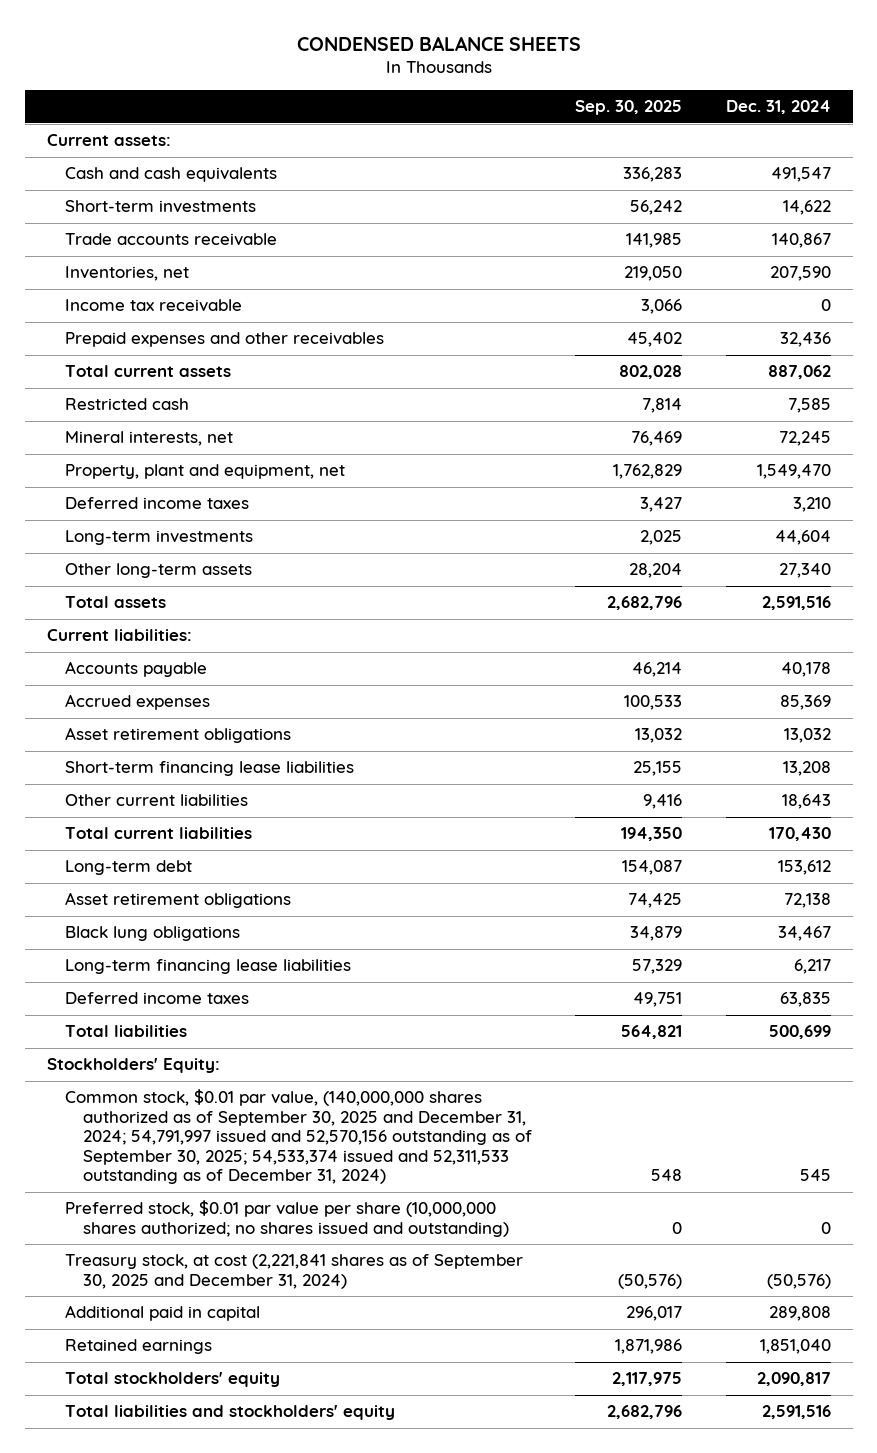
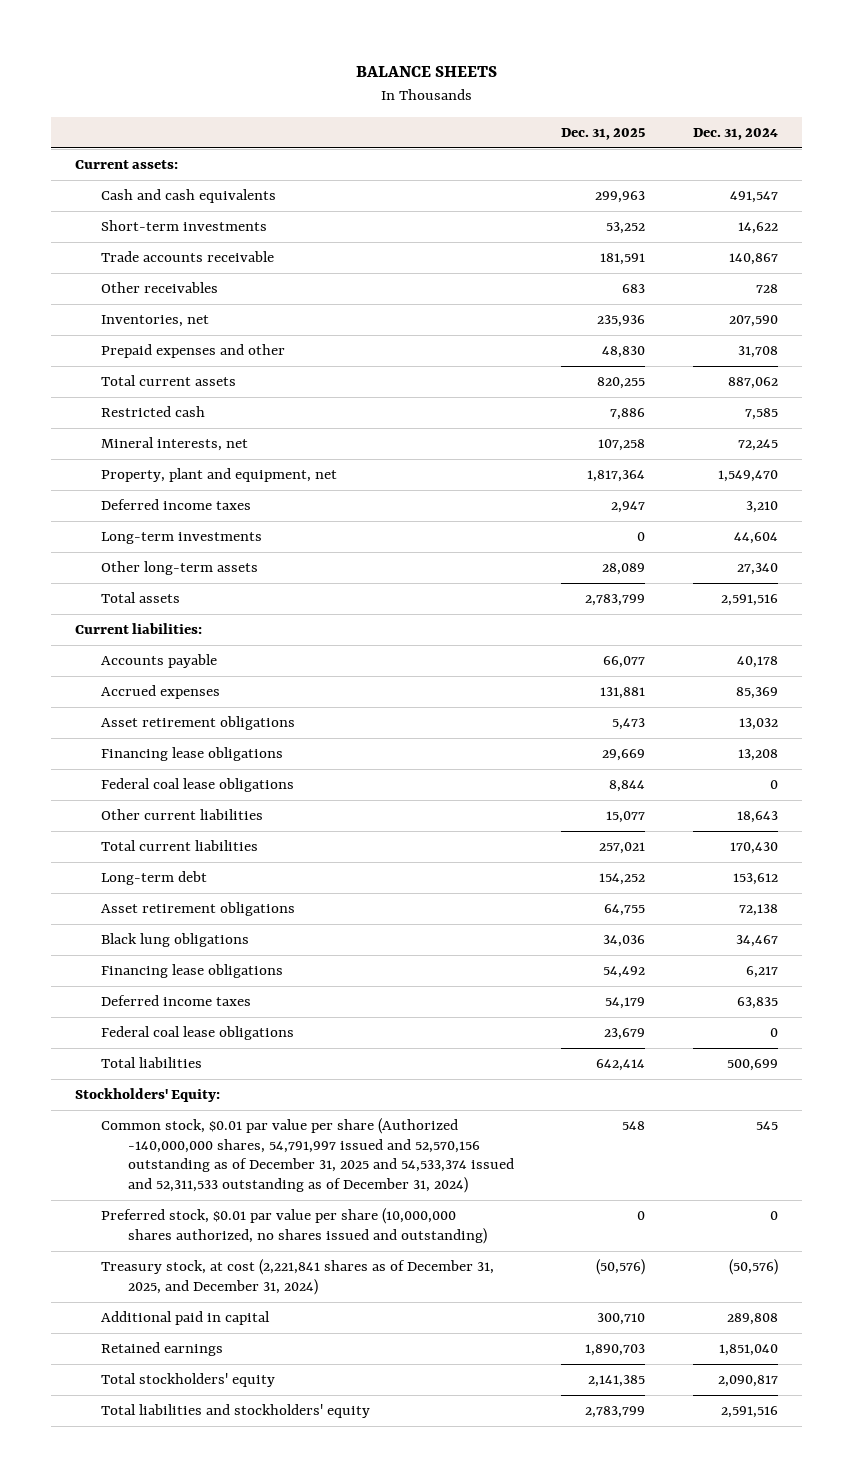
[296,35,581,51] CONDENSED BALANCE SHEETS -> [355,66,497,78] BALANCE SHEETS
[575,100,683,116] Sep. 30, 2025 -> none
none -> [561,128,646,141] Dec. 31, 2025
none -> [101,282,219,294] Other receivables
[64,299,242,313] Income tax receivable -> none
[64,332,384,348] Prepaid expenses and other receivables -> [101,344,286,359] Prepaid expenses and other
[779,332,831,348] 32,436 -> [738,346,779,359] 31,708
[64,761,354,777] Short-term financing lease liabilities -> [101,747,284,762] Financing lease obligations
none -> [101,778,295,793] Federal coal lease obligations
[64,959,351,975] Long-term financing lease liabilities -> [101,964,284,979] Financing lease obligations
none -> [101,1026,295,1041] Federal coal lease obligations
[64,1089,532,1185] Common stock, $0.01 par value, (140,000,000 shares authorized as of September 30, 2025 and December 31, 2024; 54,791,997 issued and 52,570,156 outstanding as of September 30, 2025; 54,533,374 issued and 52,311,533 outstanding as of December 31, 2024) -> [101,1118,514,1193] Common stock, $0.01 par value per share (Authorized -140,000,000 shares, 54,791,997 issued and 52,570,156 outstanding as of December 31, 2025 and 54,533,374 issued and 52,311,533 outstanding as of December 31, 2024)
[64,1200,509,1237] Preferred stock, $0.01 par value per share (10,000,000 shares authorized; no shares issued and outstanding) -> [101,1208,487,1244] Preferred stock, $0.01 par value per share (10,000,000 shares authorized, no shares issued and outstanding)
[64,1254,523,1289] Treasury stock, at cost (2,221,841 shares as of September 30, 2025 and December 31, 2024) -> [101,1259,495,1295] Treasury stock, at cost (2,221,841 shares as of December 31, 2025, and December 31, 2024)

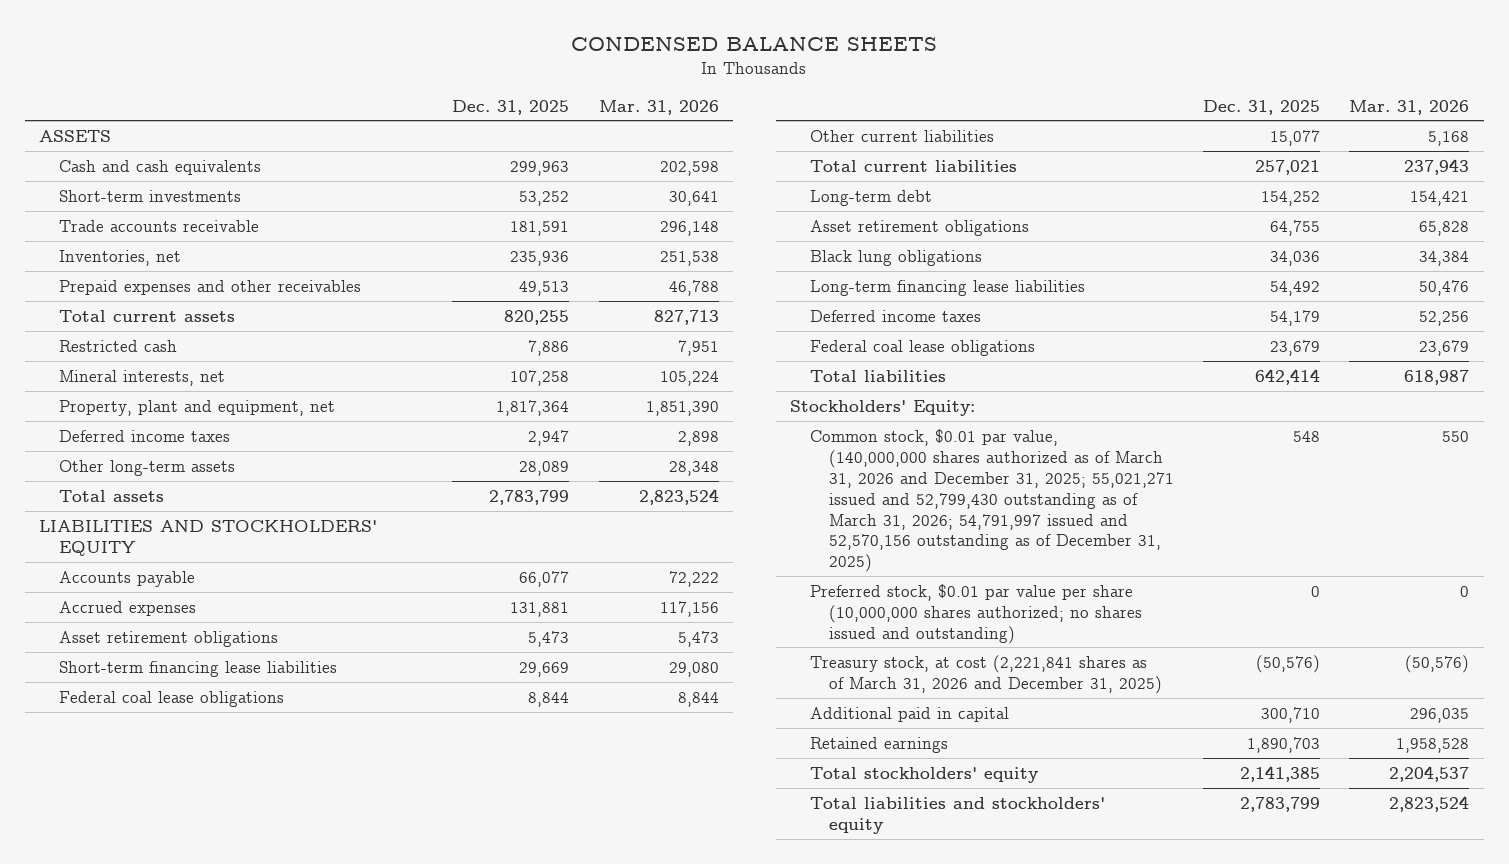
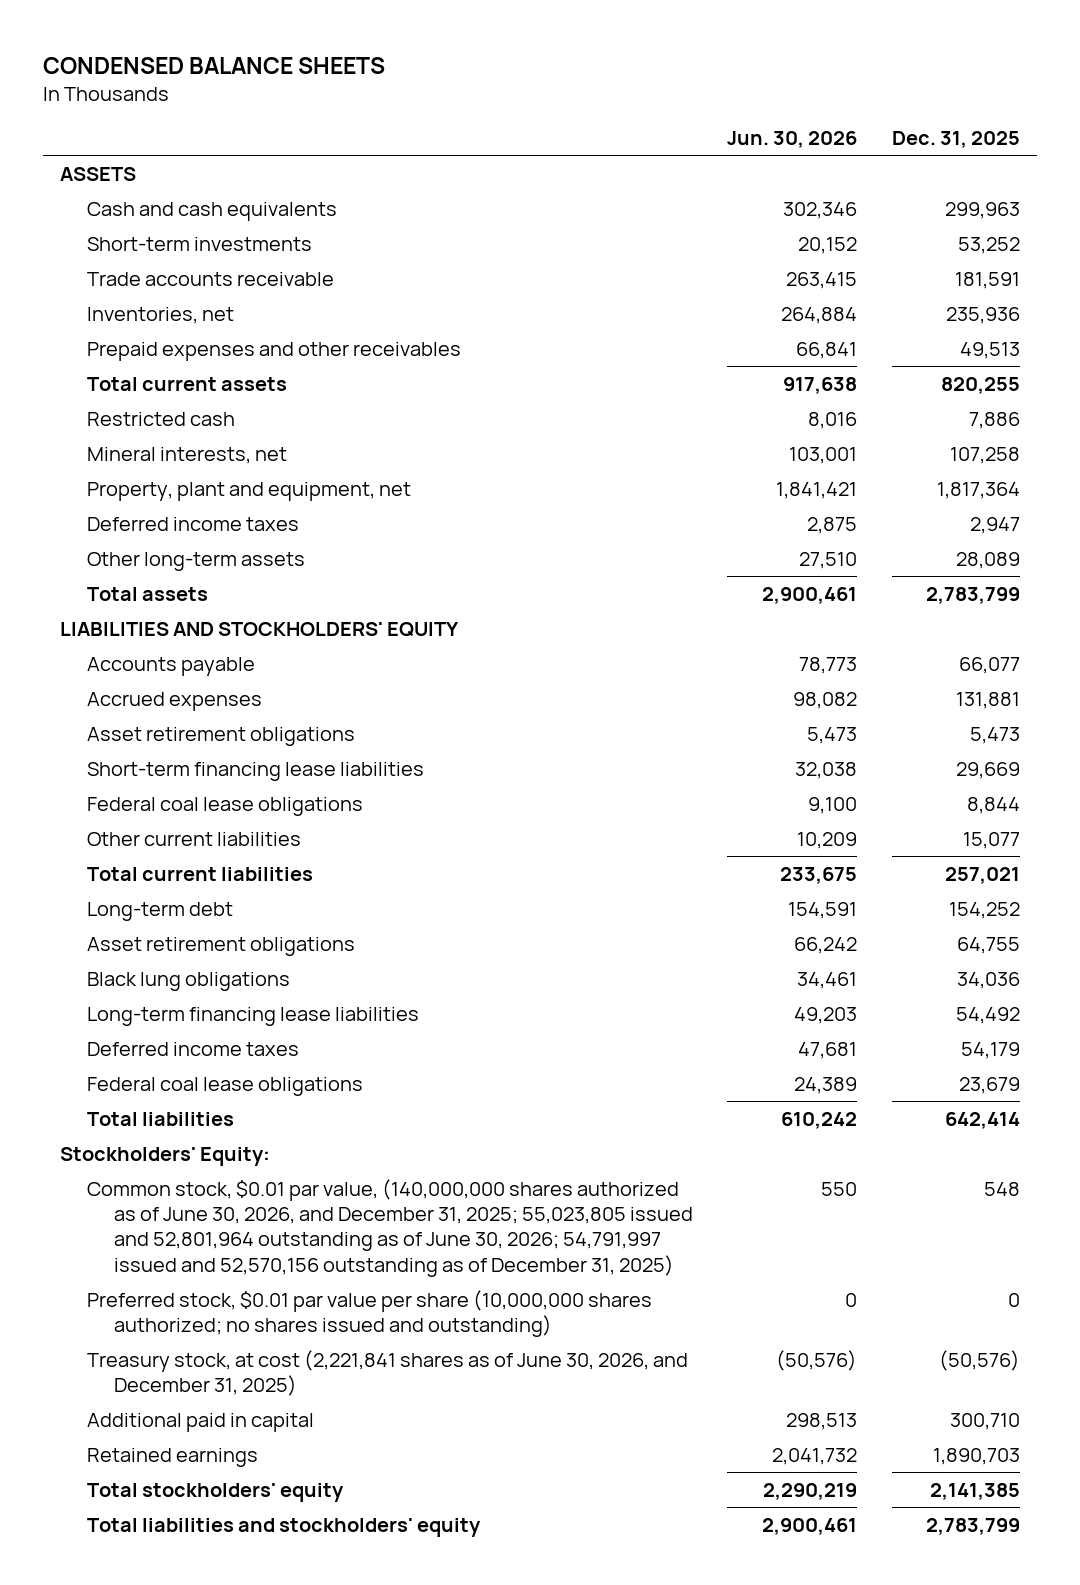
[598,99,719,115] Mar. 31, 2026 -> none
none -> [727,131,858,149] Jun. 30, 2026
[809,428,1175,573] Common stock, $0.01 par value, (140,000,000 shares authorized as of March 31, 2026 and December 31, 2025; 55,021,271 issued and 52,799,430 outstanding as of March 31, 2026; 54,791,997 issued and 52,570,156 outstanding as of December 31, 2025) -> [87,1178,694,1277] Common stock, $0.01 par value, (140,000,000 shares authorized as of June 30, 2026, and December 31, 2025; 55,023,805 issued and 52,801,964 outstanding as of June 30, 2026; 54,791,997 issued and 52,570,156 outstanding as of December 31, 2025)
[809,654,1163,694] Treasury stock, at cost (2,221,841 shares as of March 31, 2026 and December 31, 2025) -> [87,1349,689,1397] Treasury stock, at cost (2,221,841 shares as of June 30, 2026, and December 31, 2025)

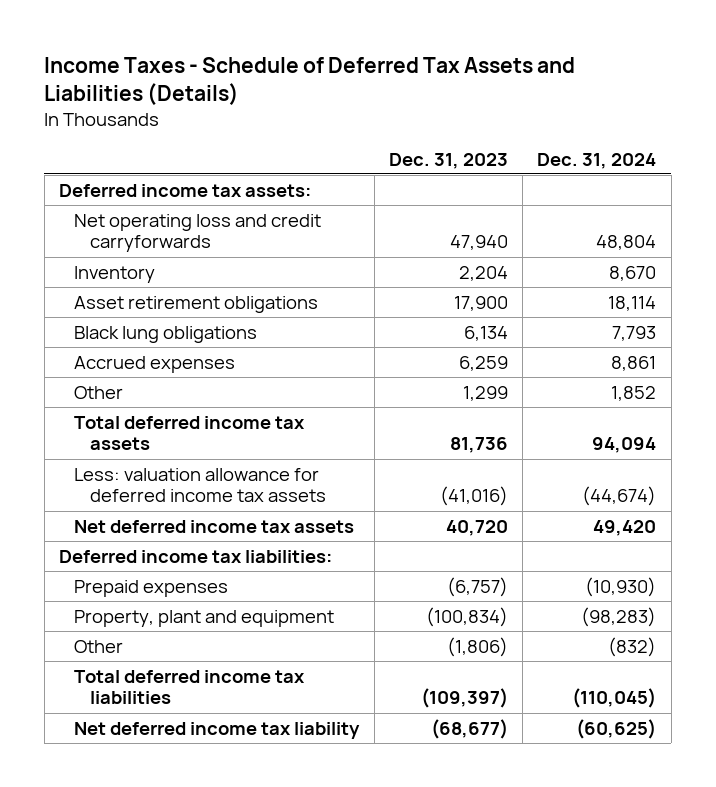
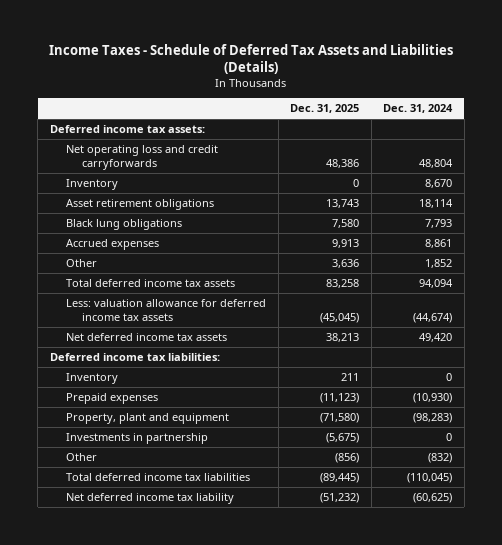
[388,152,508,169] Dec. 31, 2023 -> none
none -> [290,104,360,114] Dec. 31, 2025
none -> [65,372,118,384] Inventory
none -> [65,432,208,444] Investments in partnership

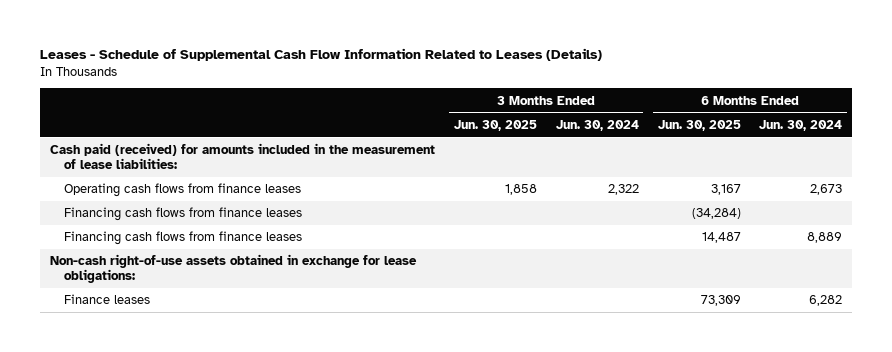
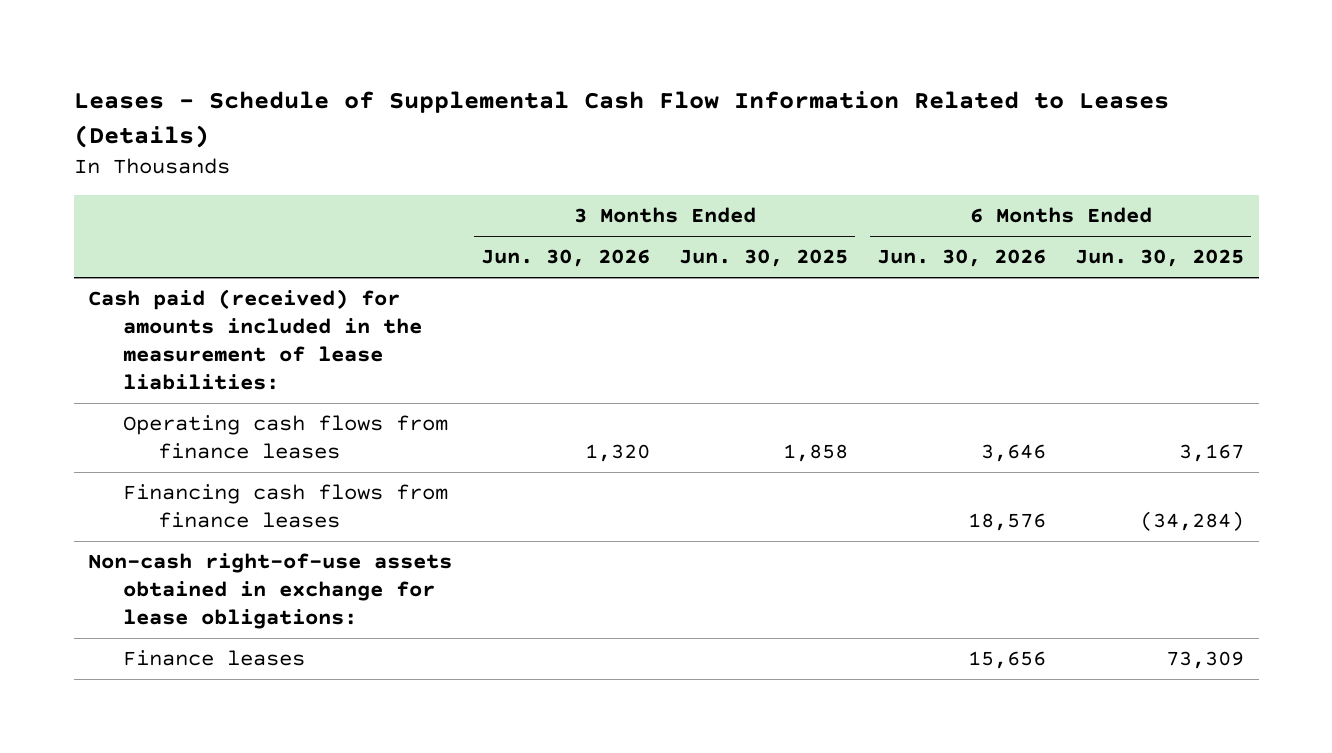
[555,119,639,131] Jun. 30, 2024 -> none
[759,119,843,131] Jun. 30, 2024 -> none
none -> [481,249,651,268] Jun. 30, 2026
none -> [877,249,1047,268] Jun. 30, 2026
[63,231,302,246] Financing cash flows from finance leases -> none

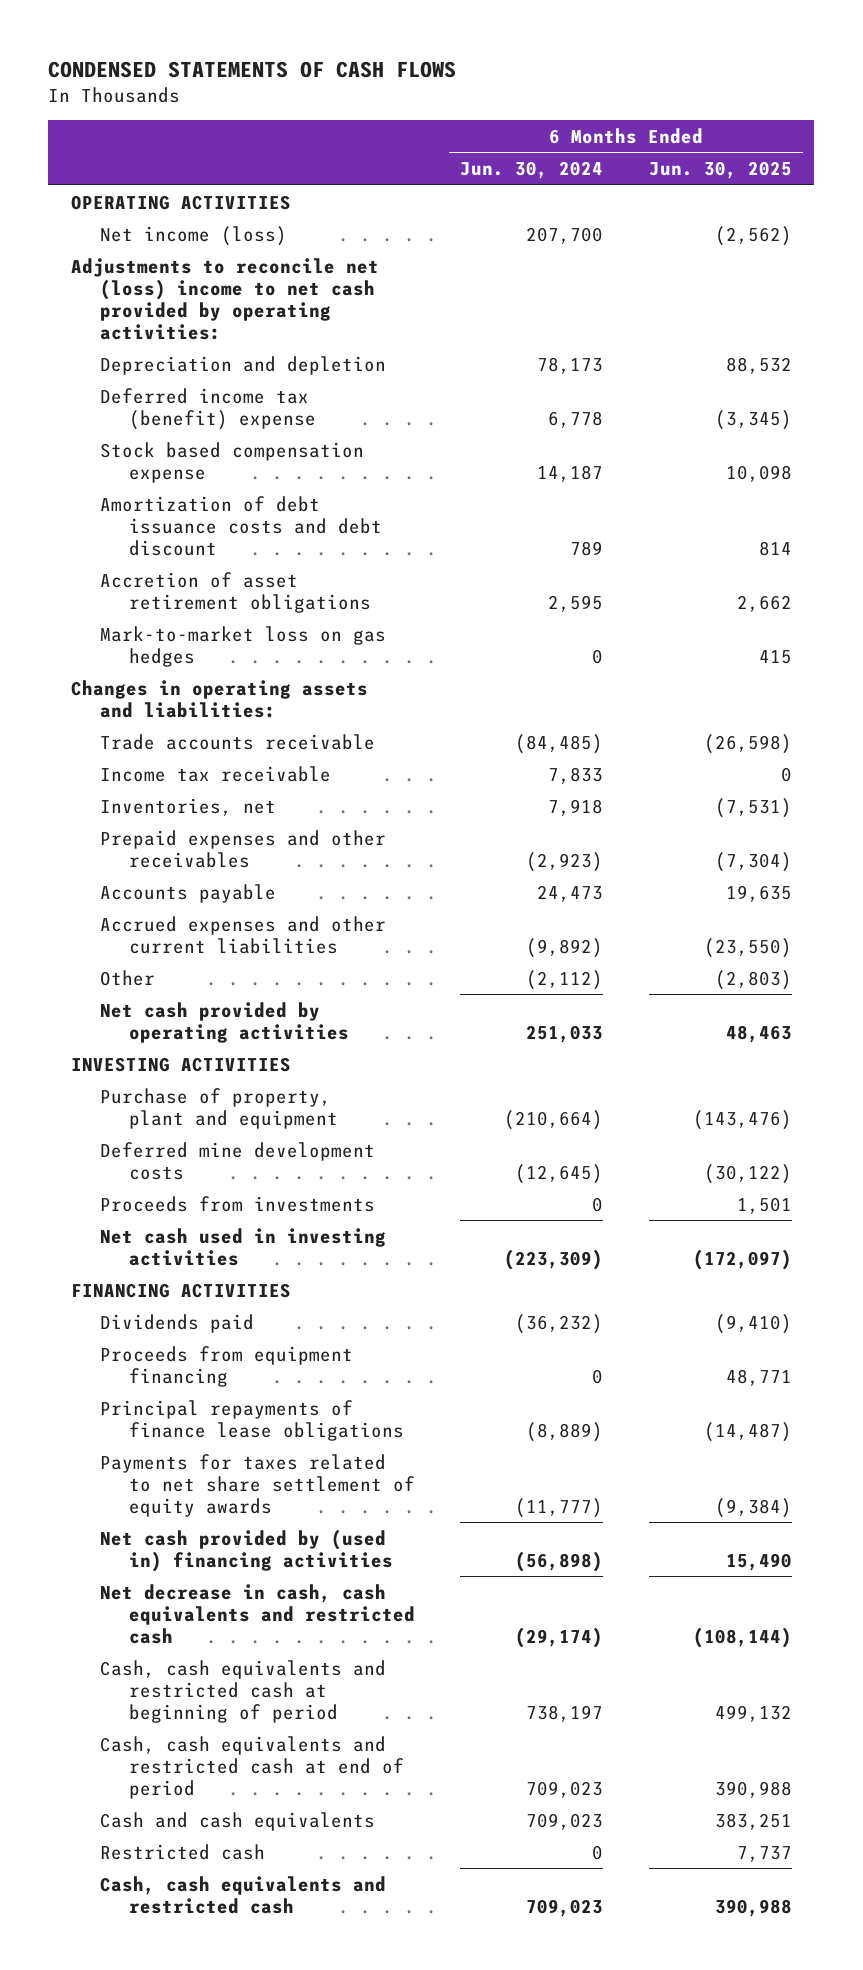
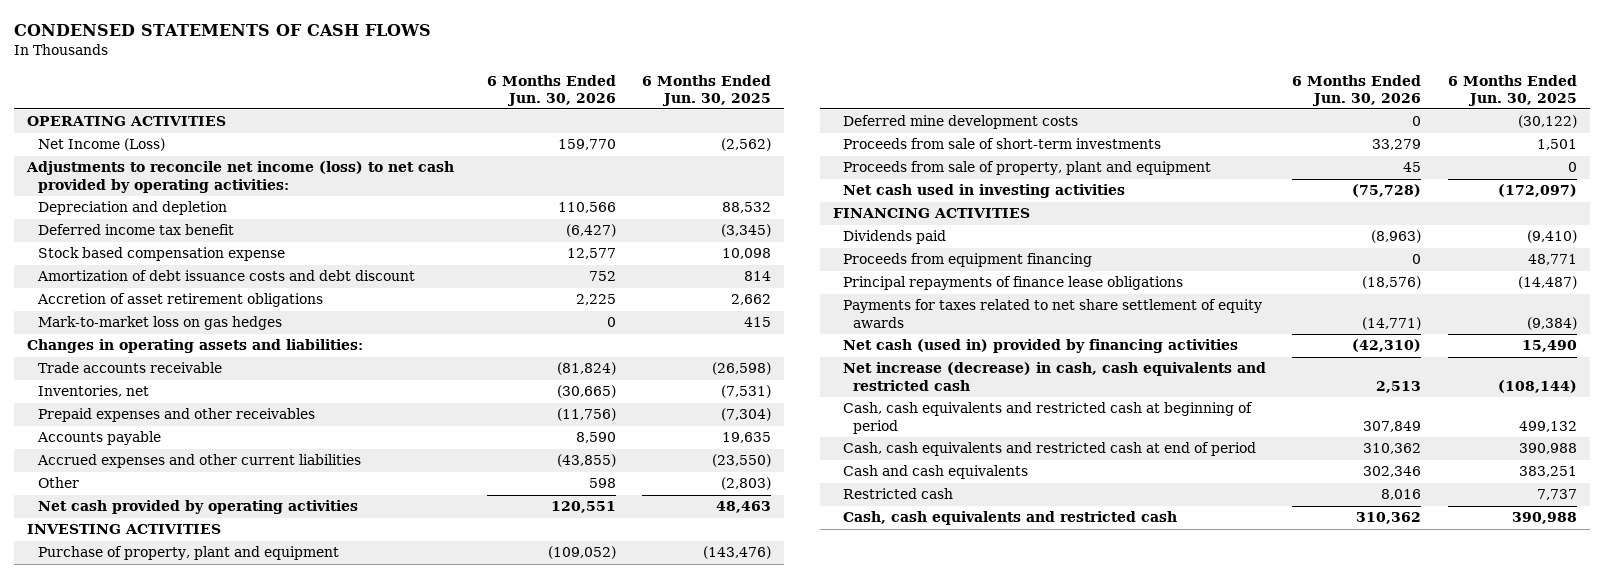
[460,161,604,180] Jun. 30, 2024 -> none
none -> [486,74,616,106] 6 Months Ended Jun. 30, 2026
[99,225,287,246] Net income (loss) -> [37,138,165,152] Net Income (Loss)
[71,257,380,340] Adjustments to reconcile net (loss) income to net cash provided by operating activities: -> [26,161,455,193] Adjustments to reconcile net income (loss) to net cash provided by operating activities:
[99,387,316,430] Deferred income tax (benefit) expense -> [37,224,234,236] Deferred income tax benefit
[99,765,331,782] Income tax receivable -> none
[99,1195,375,1212] Proceeds from investments -> [842,138,1161,150] Proceeds from sale of short-term investments
none -> [842,161,1211,176] Proceeds from sale of property, plant and equipment
[99,1528,393,1572] Net cash provided by (used in) financing activities -> [842,339,1238,354] Net cash (used in) provided by financing activities
[99,1583,415,1644] Net decrease in cash, cash equivalents and restricted cash -> [842,362,1266,391] Net increase (decrease) in cash, cash equivalents and restricted cash

